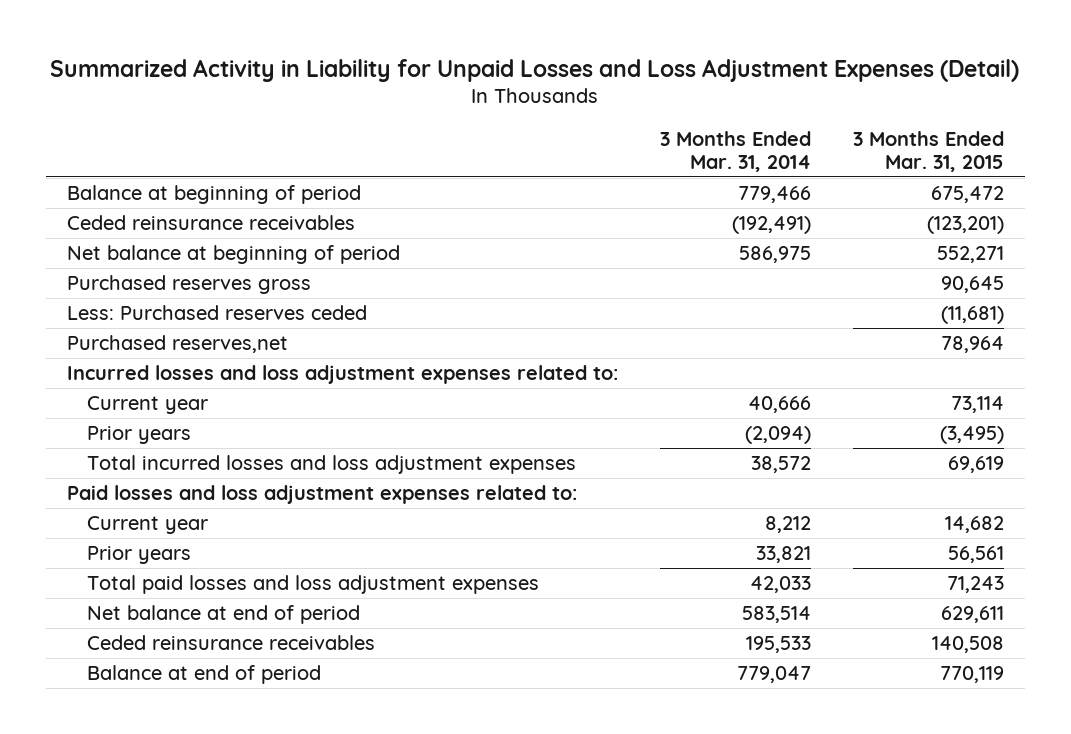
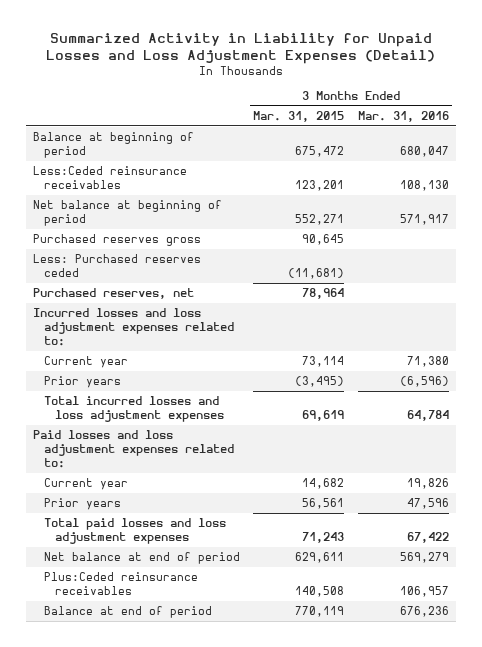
[659,130,811,172] 3 Months Ended Mar. 31, 2014 -> none
none -> [357,110,449,122] Mar. 31, 2016
[66,215,355,231] Ceded reinsurance receivables -> [32,166,187,190] Less:Ceded reinsurance receivables
[927,216,1005,235] (123,201) -> [295,180,345,192] 123,201
[66,335,288,354] Purchased reserves,net -> [32,288,194,300] Purchased reserves, net
[86,635,375,651] Ceded reinsurance receivables -> [43,572,198,596] Plus:Ceded reinsurance receivables

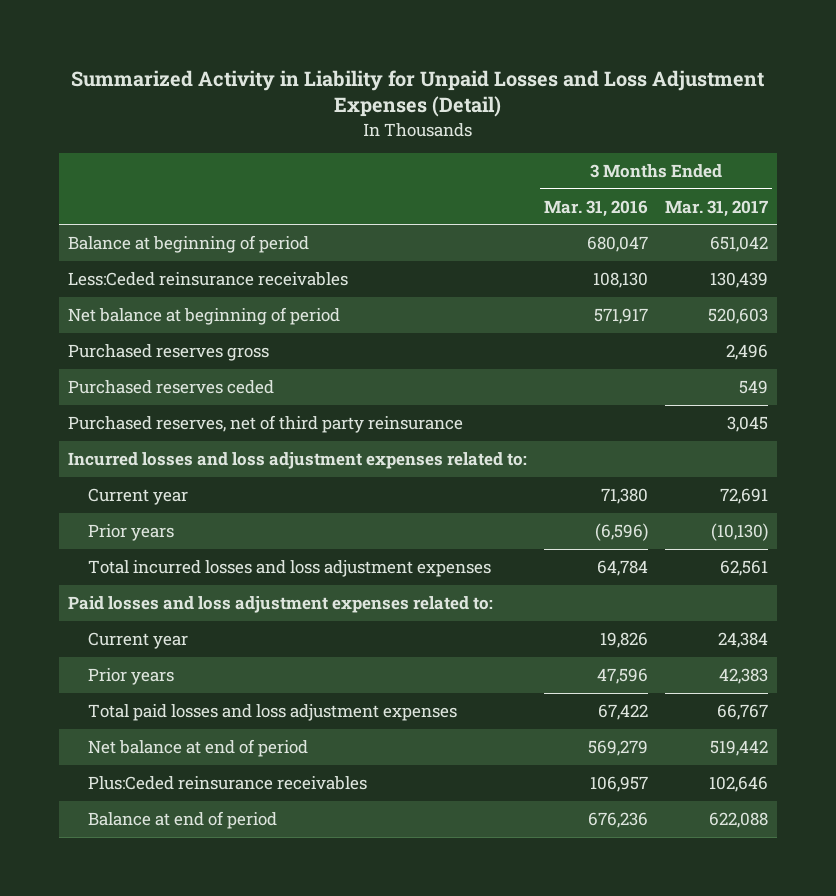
[253,110,345,122] Mar. 31, 2015 -> none
none -> [665,199,769,217] Mar. 31, 2017
[32,254,201,278] Less: Purchased reserves ceded -> [67,380,274,395] Purchased reserves ceded
[32,288,194,300] Purchased reserves, net -> [67,415,463,434] Purchased reserves, net of third party reinsurance

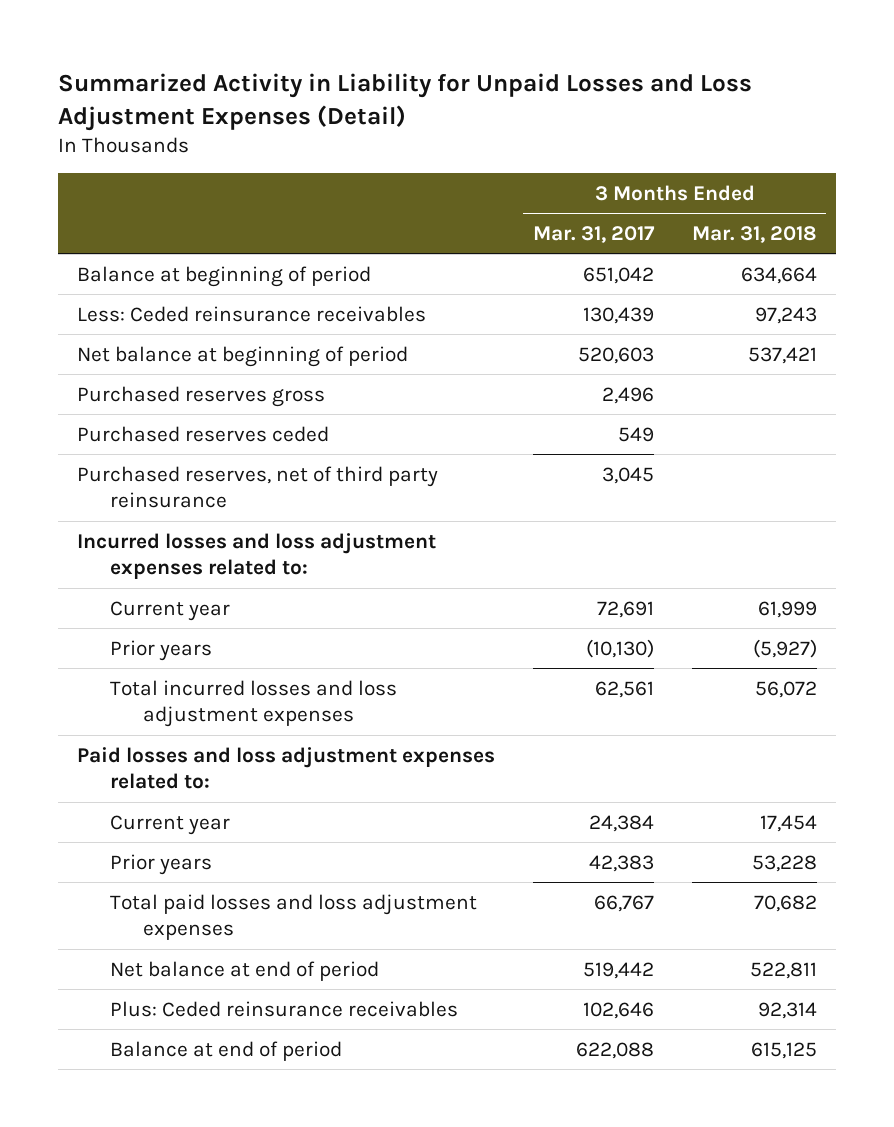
[543,199,648,217] Mar. 31, 2016 -> none
none -> [691,226,817,244] Mar. 31, 2018
[67,272,348,287] Less:Ceded reinsurance receivables -> [76,305,426,322] Less: Ceded reinsurance receivables
[87,776,367,791] Plus:Ceded reinsurance receivables -> [110,1000,459,1017] Plus: Ceded reinsurance receivables

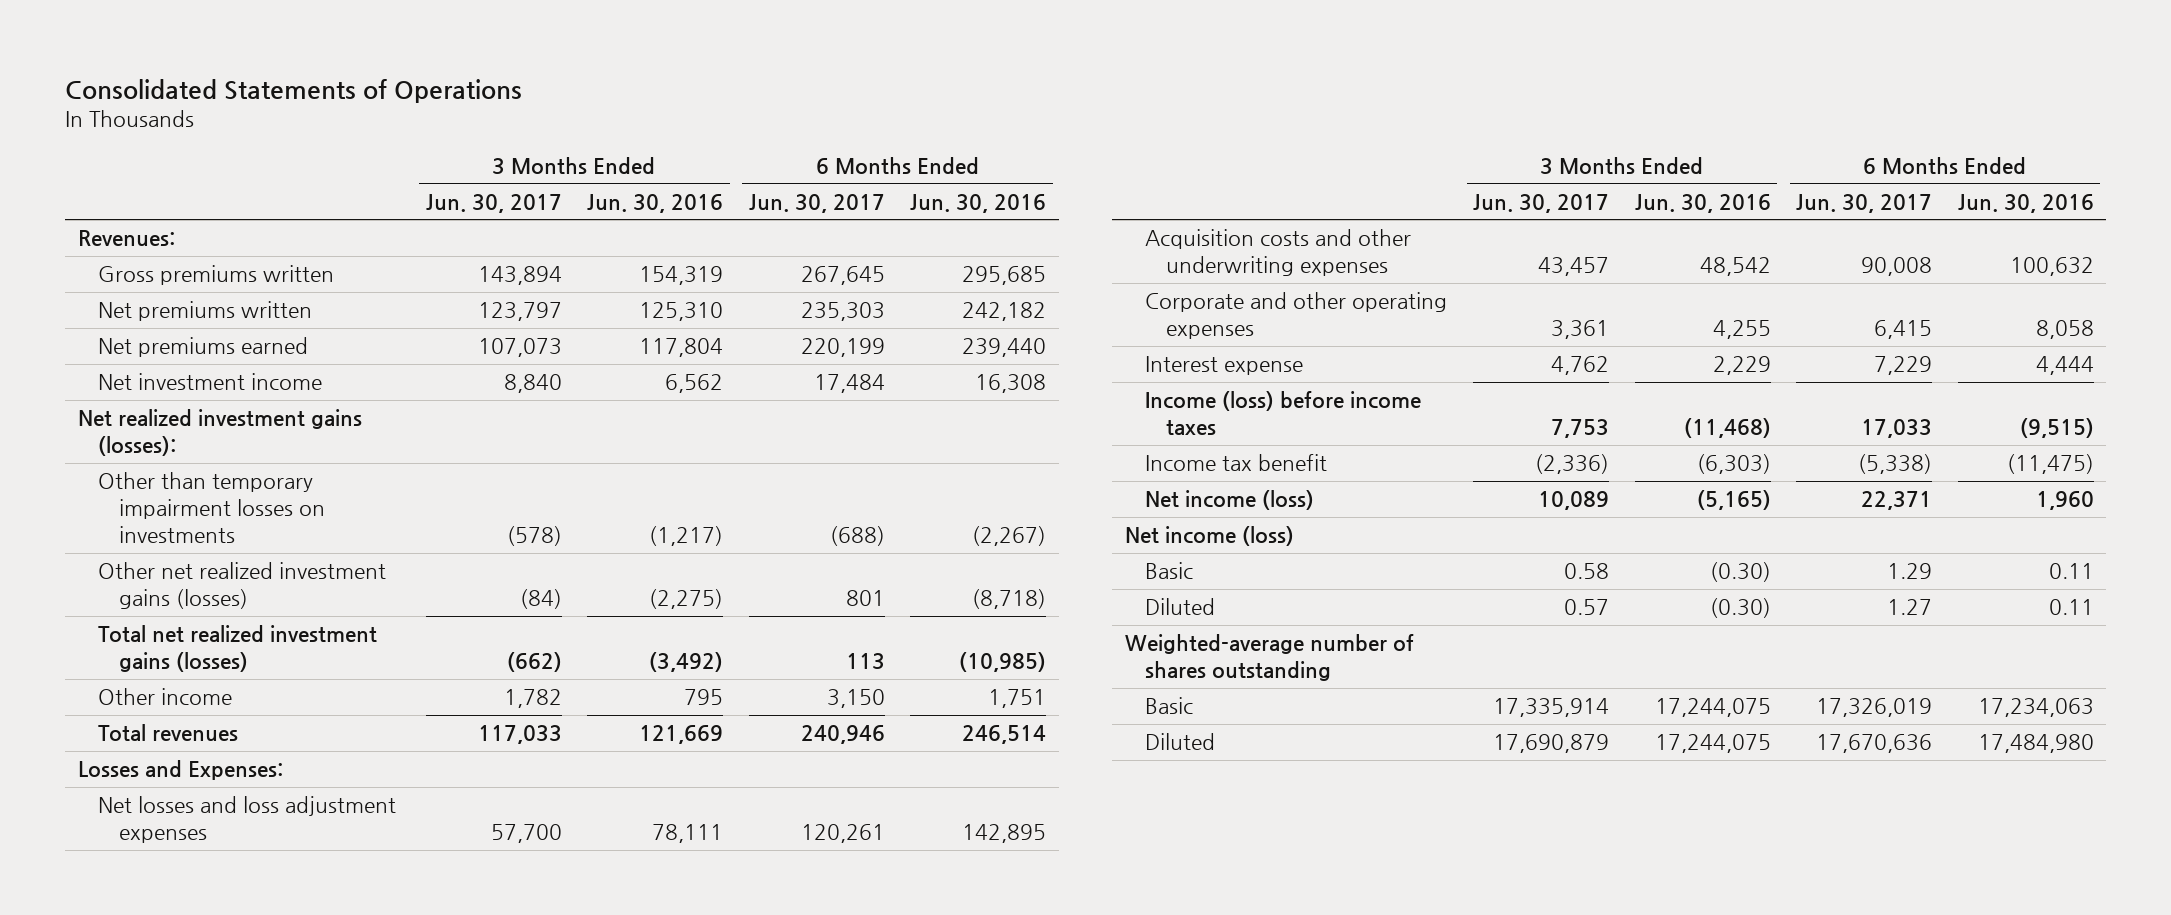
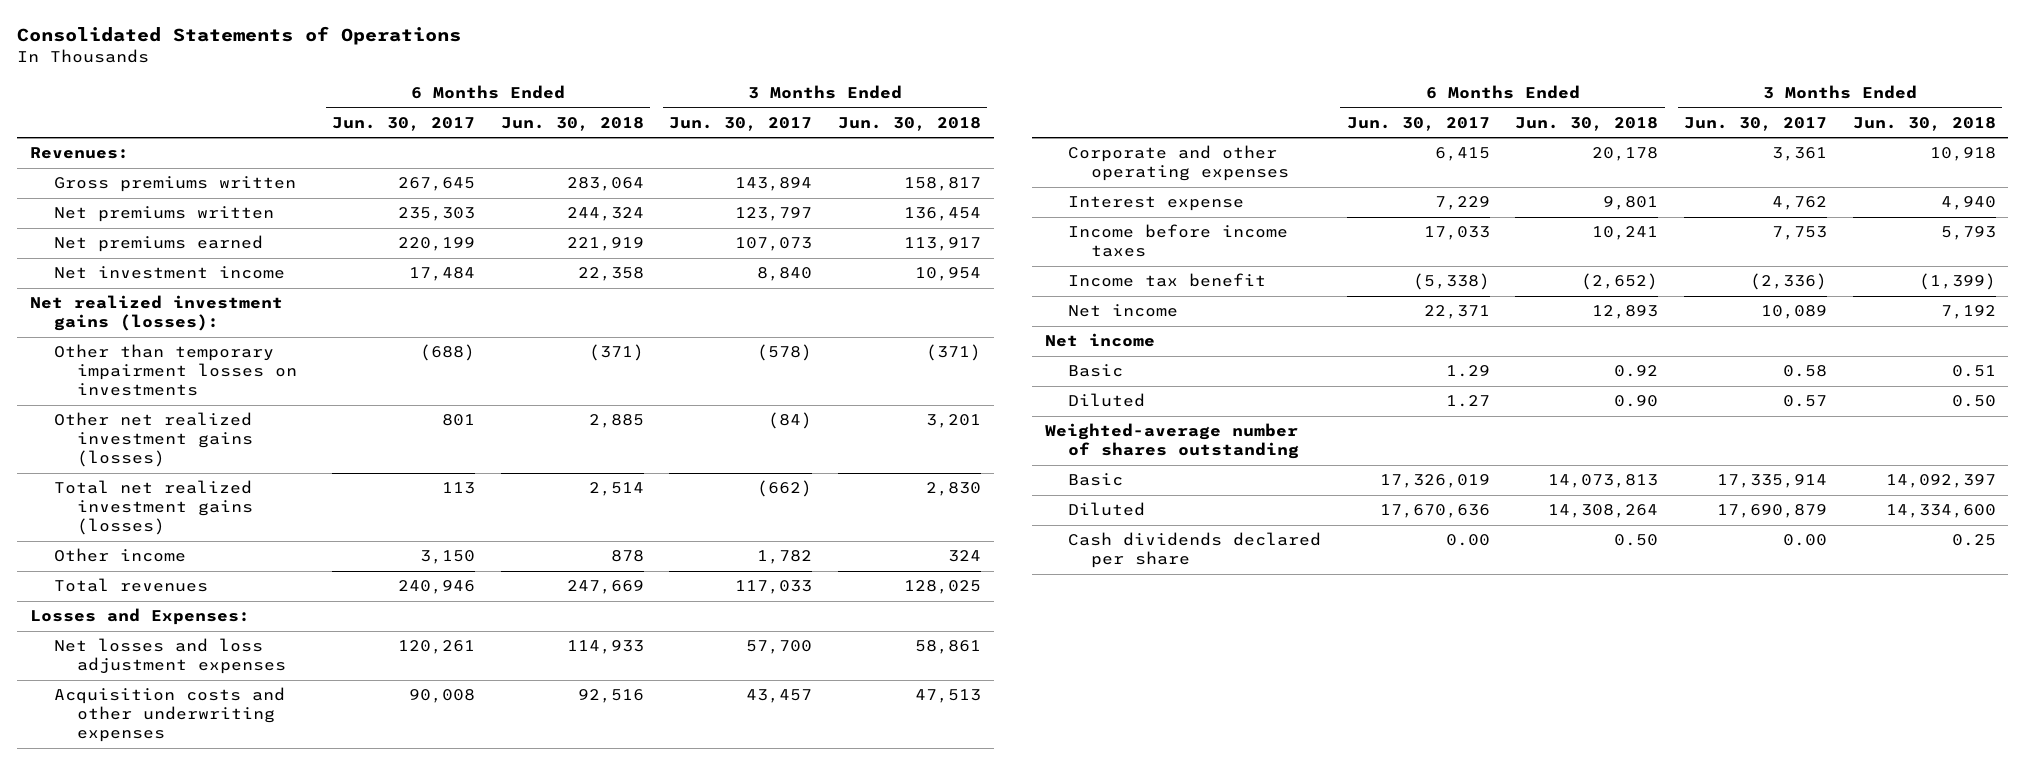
[587,193,724,213] Jun. 30, 2016 -> none
[910,193,1047,213] Jun. 30, 2016 -> none
none -> [500,116,644,131] Jun. 30, 2018
none -> [838,116,982,131] Jun. 30, 2018
[1145,391,1422,436] Income (loss) before income taxes -> [1068,224,1289,258] Income before income taxes
[1145,490,1315,511] Net income (loss) -> [1068,304,1179,318] Net income
[1124,526,1294,547] Net income (loss) -> [1044,333,1155,348] Net income
none -> [1068,532,1322,569] Cash dividends declared per share

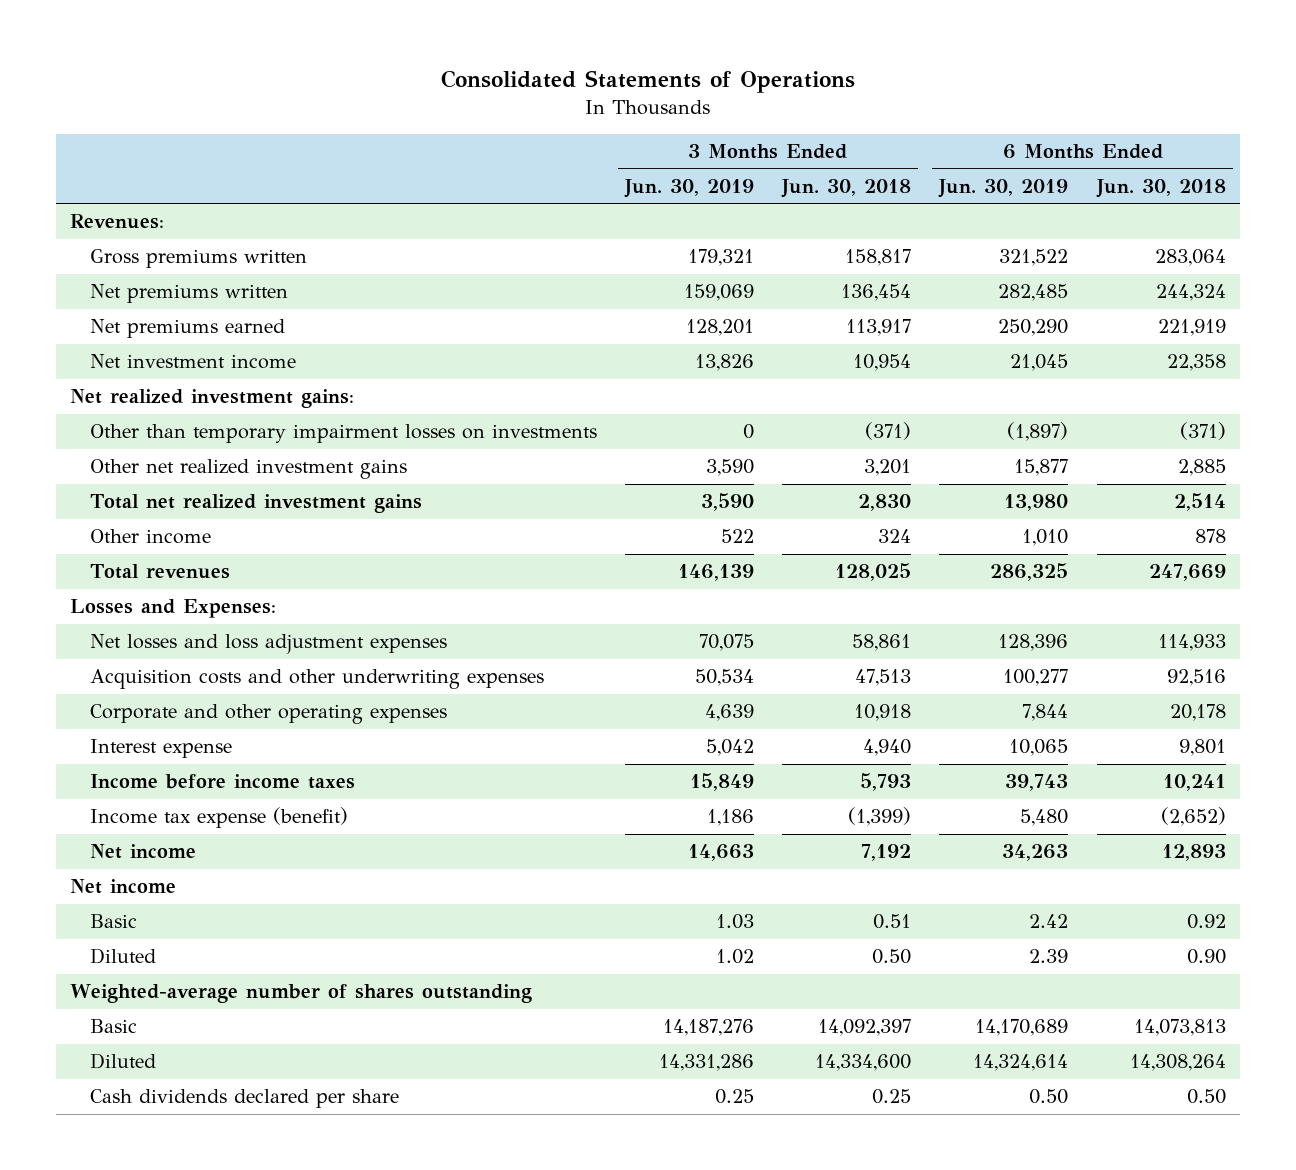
[332,116,476,131] Jun. 30, 2017 -> none
[669,116,813,131] Jun. 30, 2017 -> none
none -> [623,178,754,198] Jun. 30, 2019
none -> [938,178,1069,198] Jun. 30, 2019
[30,295,284,332] Net realized investment gains (losses): -> [69,389,354,409] Net realized investment gains:
[53,412,253,467] Other net realized investment gains (losses) -> [89,459,407,480] Other net realized investment gains
[53,480,253,535] Total net realized investment gains (losses) -> [89,494,422,514] Total net realized investment gains
[1068,273,1267,288] Income tax benefit -> [89,807,348,829] Income tax expense (benefit)

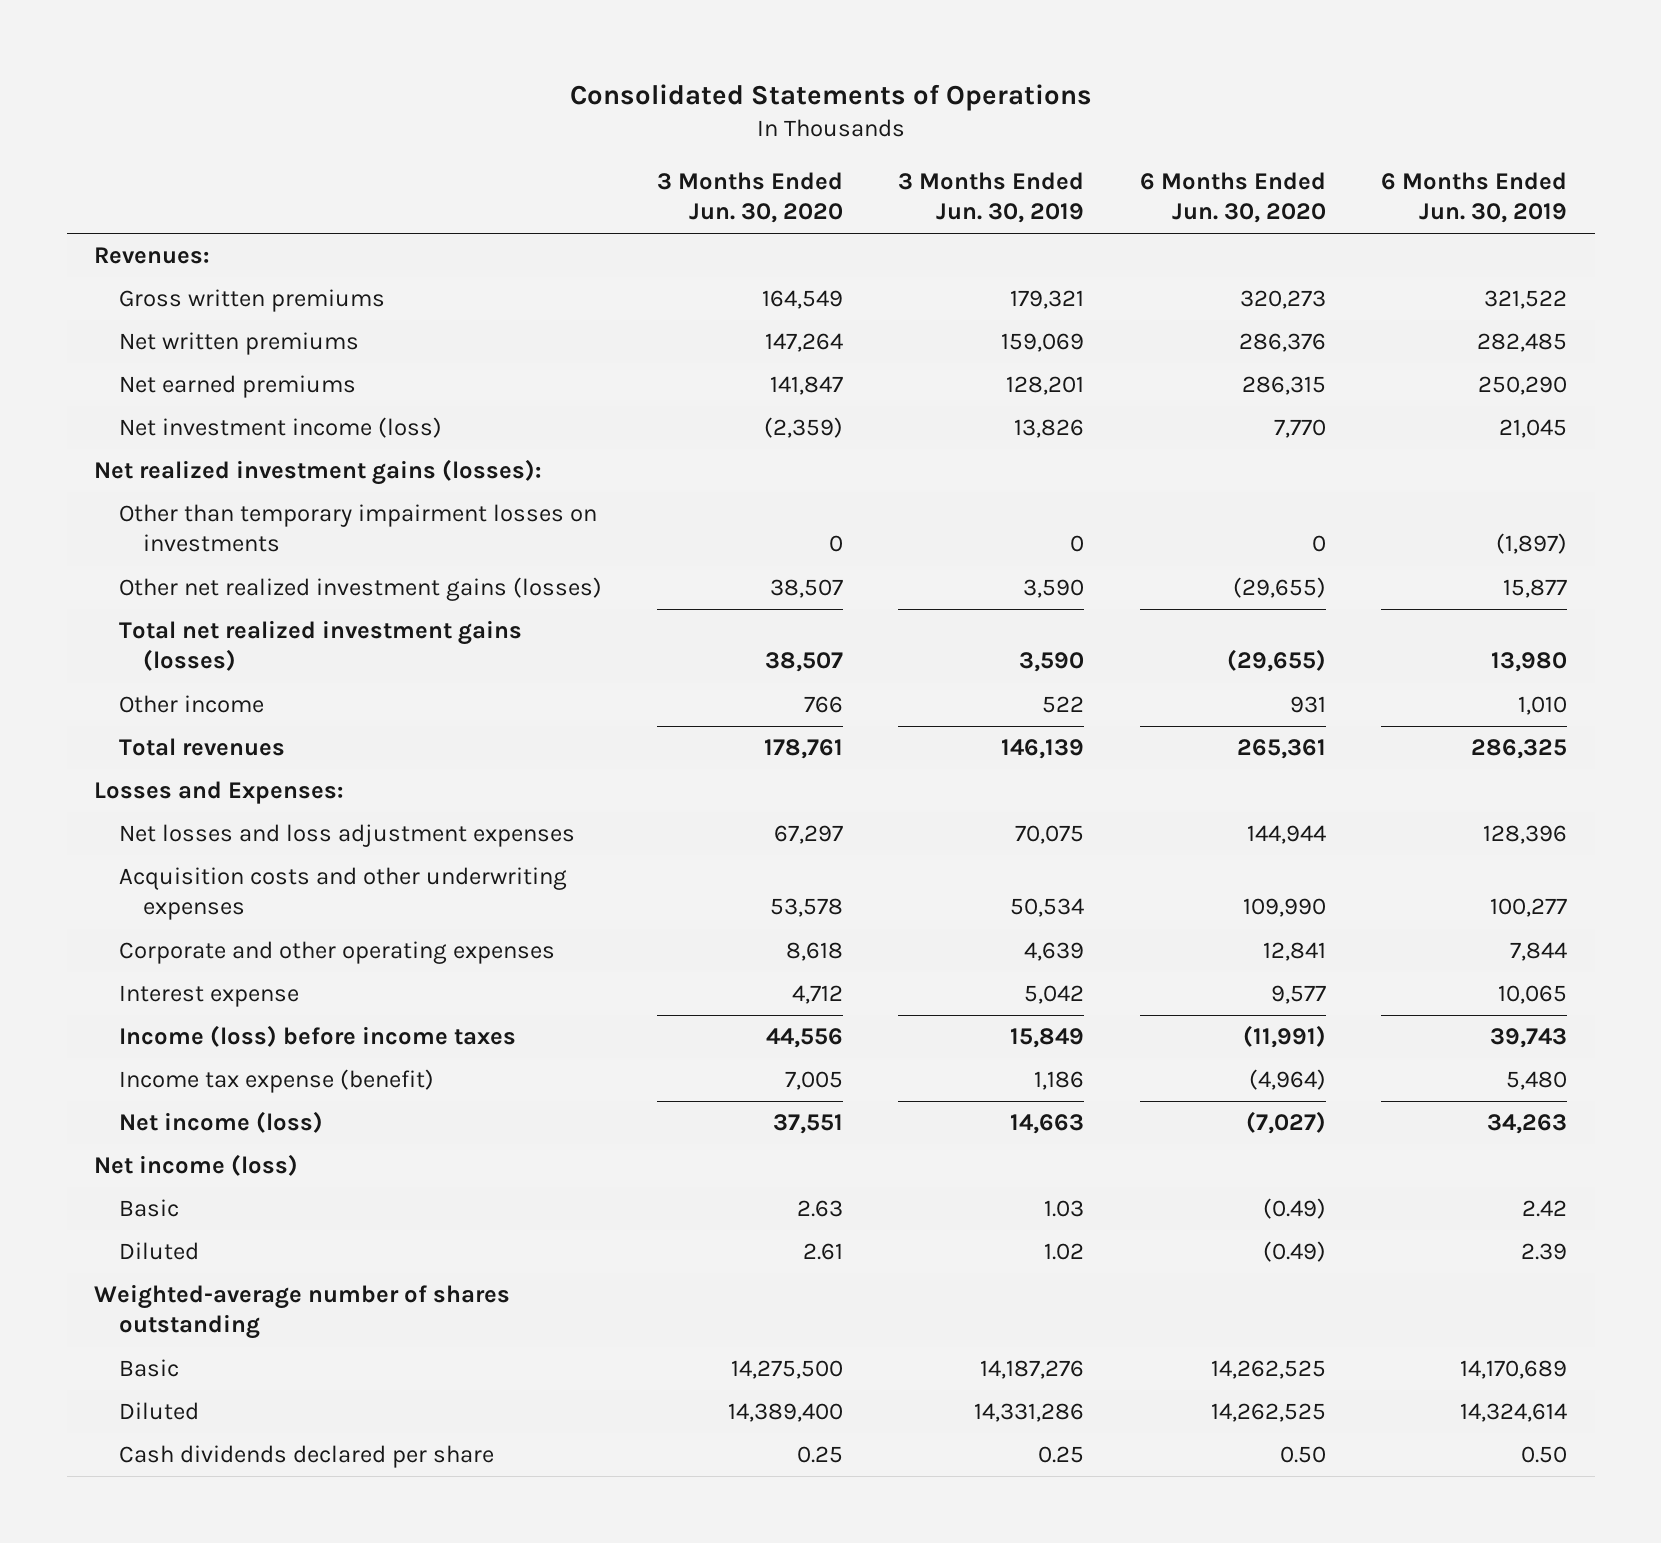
[781,178,912,198] Jun. 30, 2018 -> none
[1095,178,1226,198] Jun. 30, 2018 -> none
none -> [657,171,844,223] 3 Months Ended Jun. 30, 2020
none -> [1139,171,1326,223] 6 Months Ended Jun. 30, 2020
[89,249,307,269] Gross premiums written -> [118,289,385,313] Gross written premiums
[89,284,288,304] Net premiums written -> [118,332,359,356] Net written premiums
[89,319,285,339] Net premiums earned -> [118,375,356,399] Net earned premiums
[89,354,296,370] Net investment income -> [118,417,442,439] Net investment income (loss)
[69,389,354,409] Net realized investment gains: -> [94,459,542,486] Net realized investment gains (losses):
[89,459,407,480] Other net realized investment gains -> [118,577,602,602] Other net realized investment gains (losses)
[89,494,422,514] Total net realized investment gains -> [118,620,522,672] Total net realized investment gains (losses)
[89,774,355,790] Income before income taxes -> [118,1025,516,1048] Income (loss) before income taxes
[89,844,196,860] Net income -> [118,1111,323,1134] Net income (loss)
[69,879,176,895] Net income -> [94,1154,299,1177] Net income (loss)

